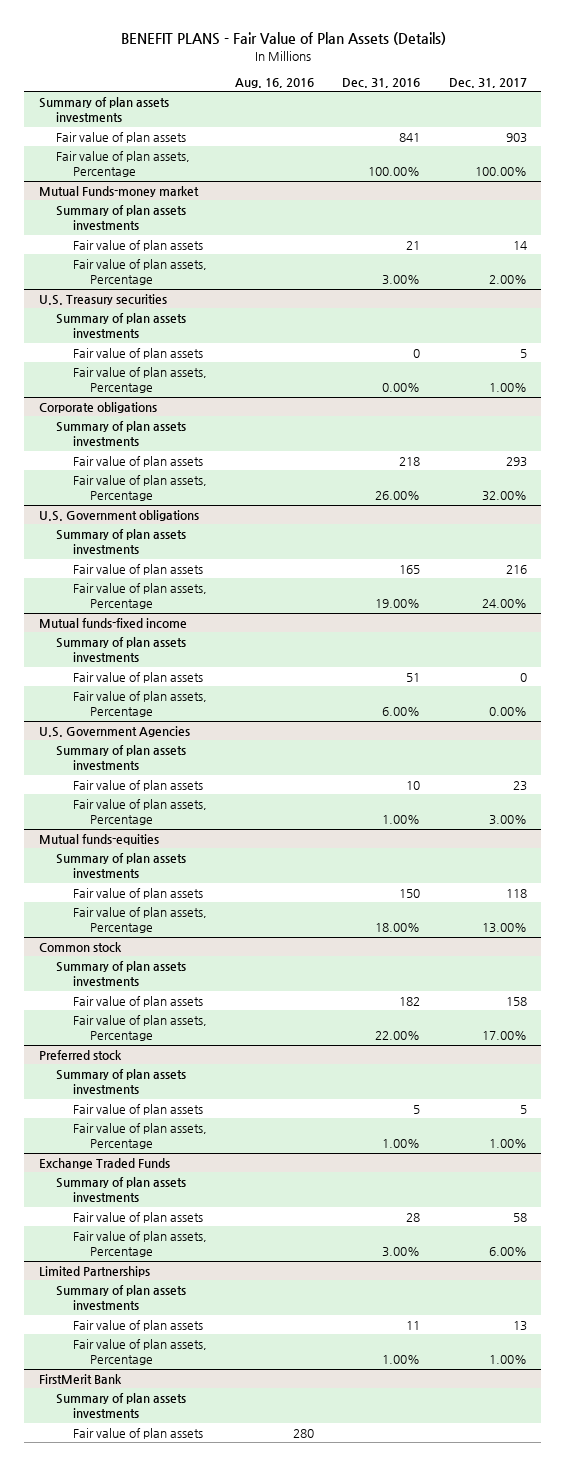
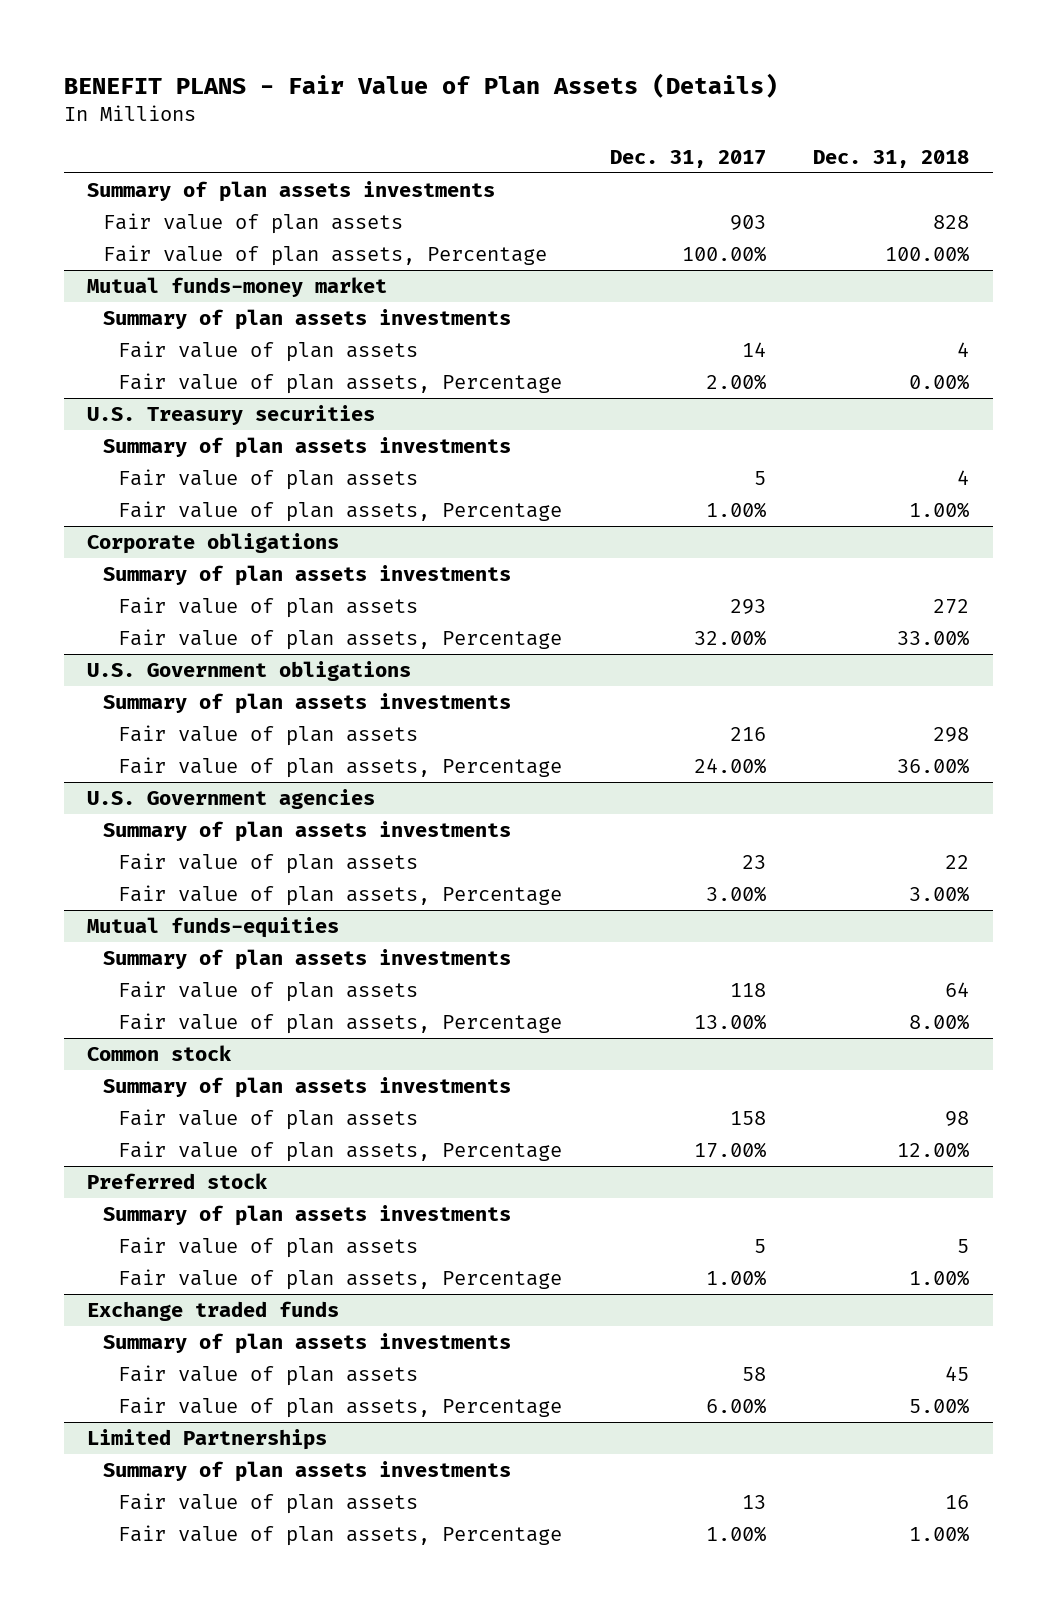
[234,77,314,88] Aug. 16, 2016 -> none
[342,77,421,88] Dec. 31, 2016 -> none
none -> [812,149,969,168] Dec. 31, 2018
[38,185,199,197] Mutual Funds-money market -> [87,276,388,297] Mutual funds-money market
[38,617,187,628] Mutual funds-fixed income -> none
[55,636,186,663] Summary of plan assets investments -> none
[72,671,203,683] Fair value of plan assets -> none
[72,690,207,718] Fair value of plan assets, Percentage -> none
[38,725,190,737] U.S. Government Agencies -> [87,788,376,809] U.S. Government agencies
[38,1157,170,1169] Exchange Traded Funds -> [87,1300,340,1321] Exchange traded funds
[38,1373,122,1384] FirstMerit Bank -> none
[55,1392,186,1419] Summary of plan assets investments -> none
[72,1427,203,1439] Fair value of plan assets -> none

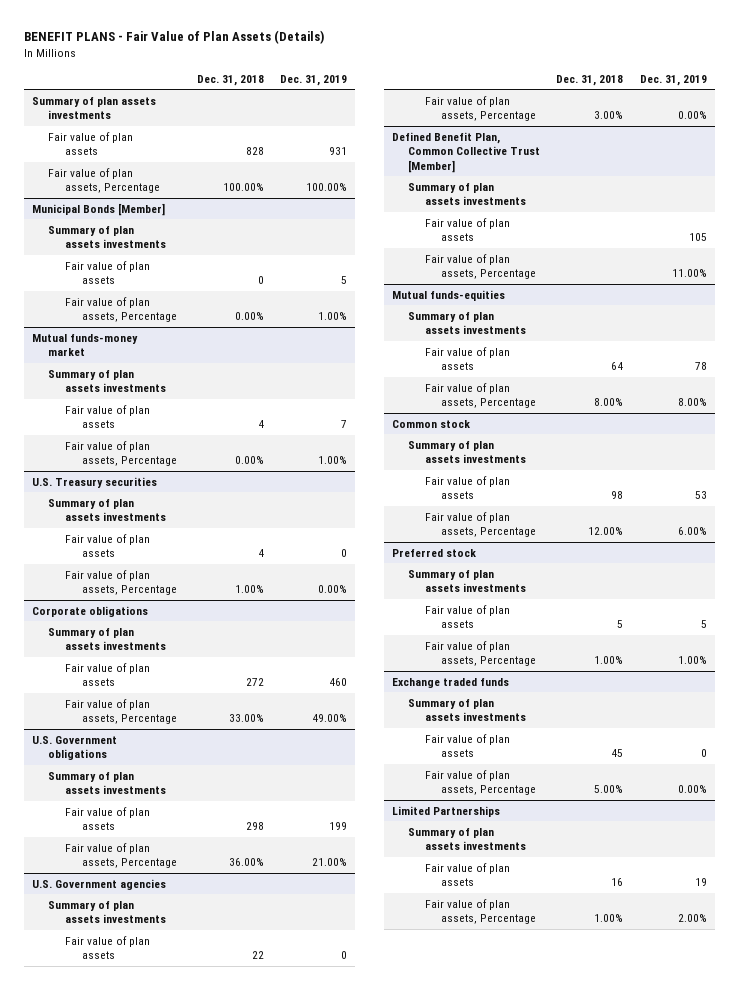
[609,149,766,168] Dec. 31, 2017 -> none
none -> [280,74,348,86] Dec. 31, 2019
none -> [31,202,165,216] Municipal Bonds [Member]
none -> [48,225,167,249] Summary of plan assets investments
none -> [65,260,151,285] Fair value of plan assets
none -> [65,296,177,323] Fair value of plan assets, Percentage
none -> [391,131,541,173] Defined Benefit Plan, Common Collective Trust [Member]
none -> [408,182,526,206] Summary of plan assets investments
none -> [424,217,510,242] Fair value of plan assets
none -> [424,253,537,280] Fair value of plan assets, Percentage

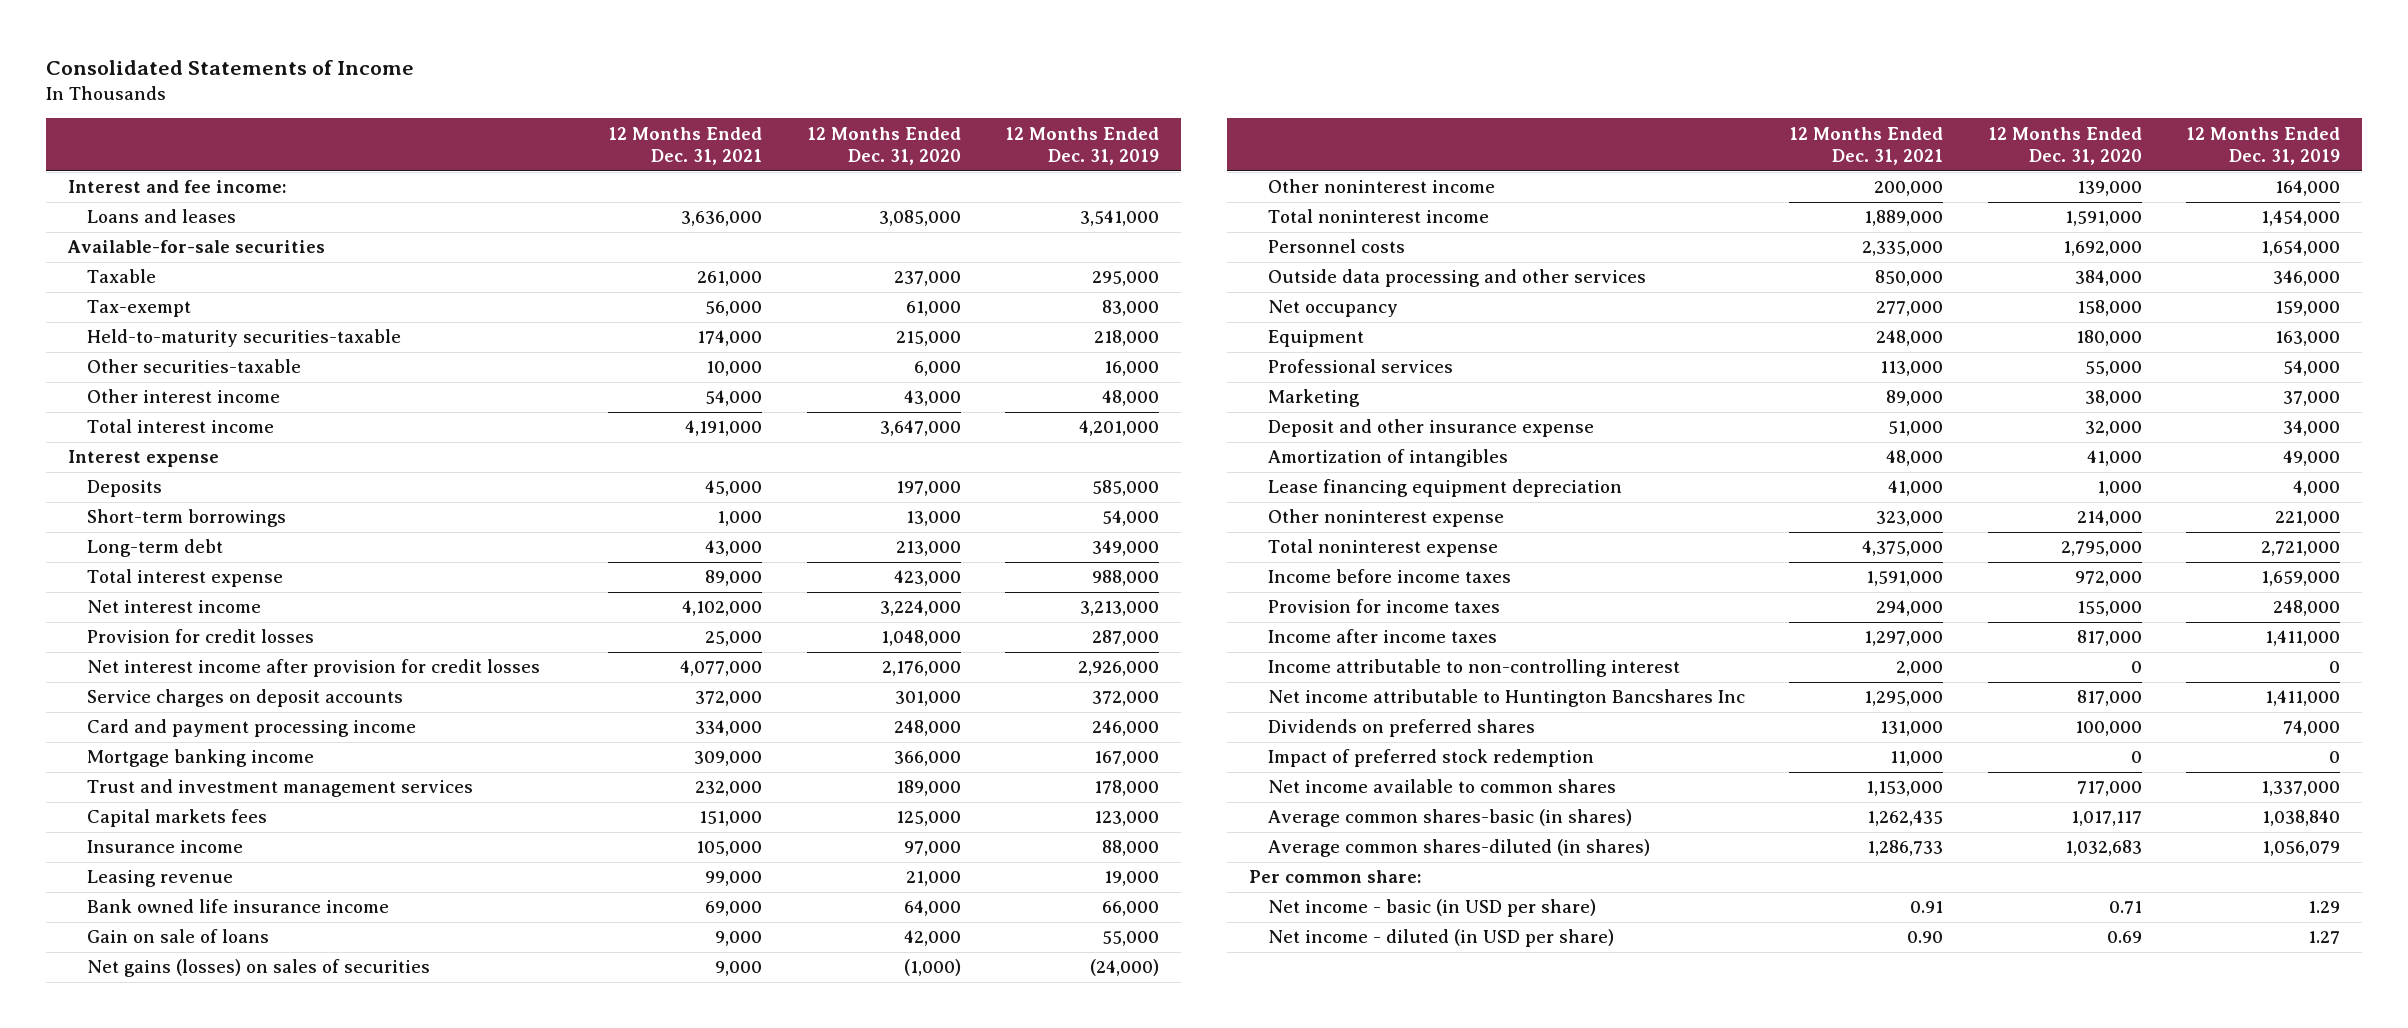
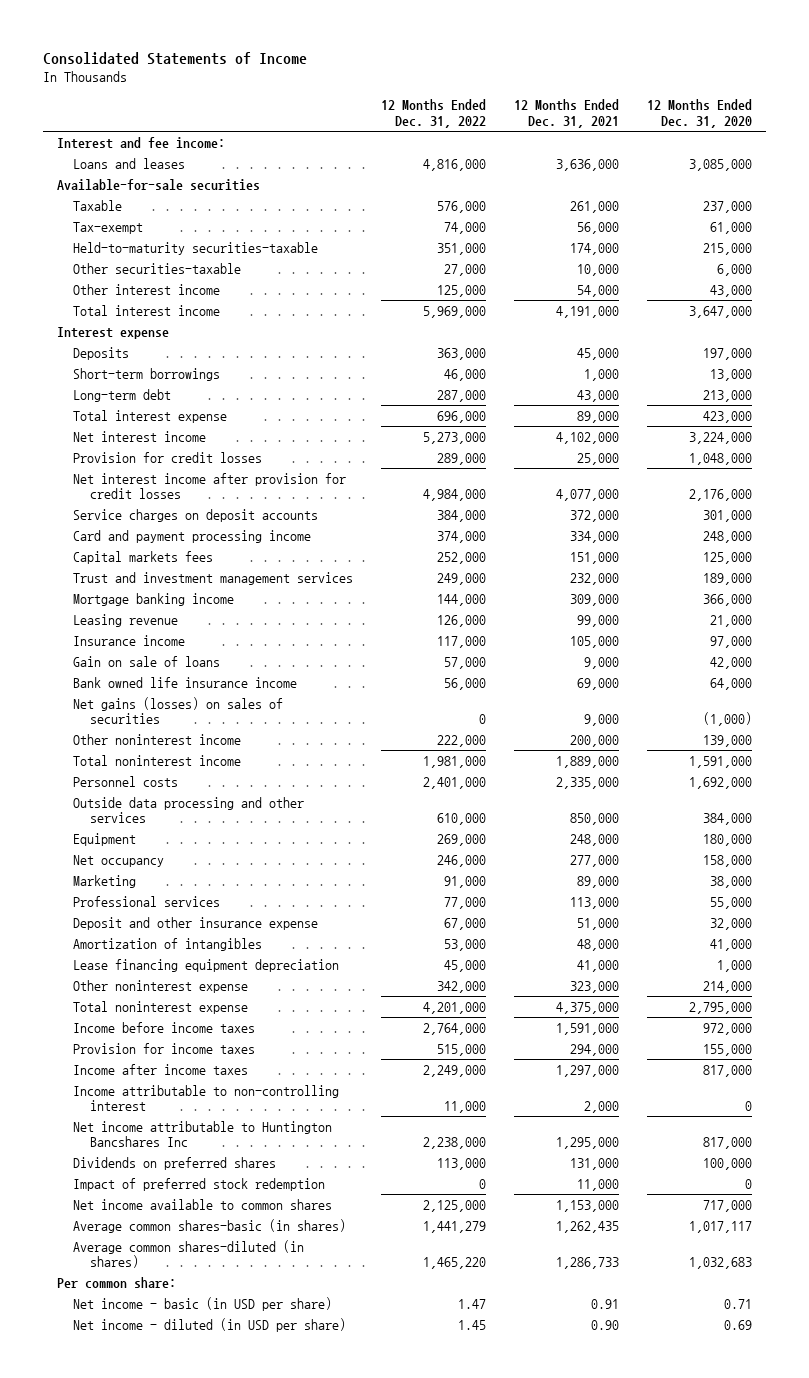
[1004,126,1159,165] 12 Months Ended Dec. 31, 2019 -> none
none -> [381,99,487,128] 12 Months Ended Dec. 31, 2022
[87,779,474,798] Trust and investment management services -> [73,571,354,585] Trust and investment management services
[87,749,315,768] Mortgage banking income -> [73,592,235,606] Mortgage banking income
[87,840,244,854] Insurance income -> [73,634,186,646] Insurance income
[87,899,390,914] Bank owned life insurance income -> [73,676,298,688] Bank owned life insurance income
[1268,300,1399,318] Net occupancy -> [73,854,165,867] Net occupancy
[1268,359,1454,374] Professional services -> [73,895,221,907] Professional services

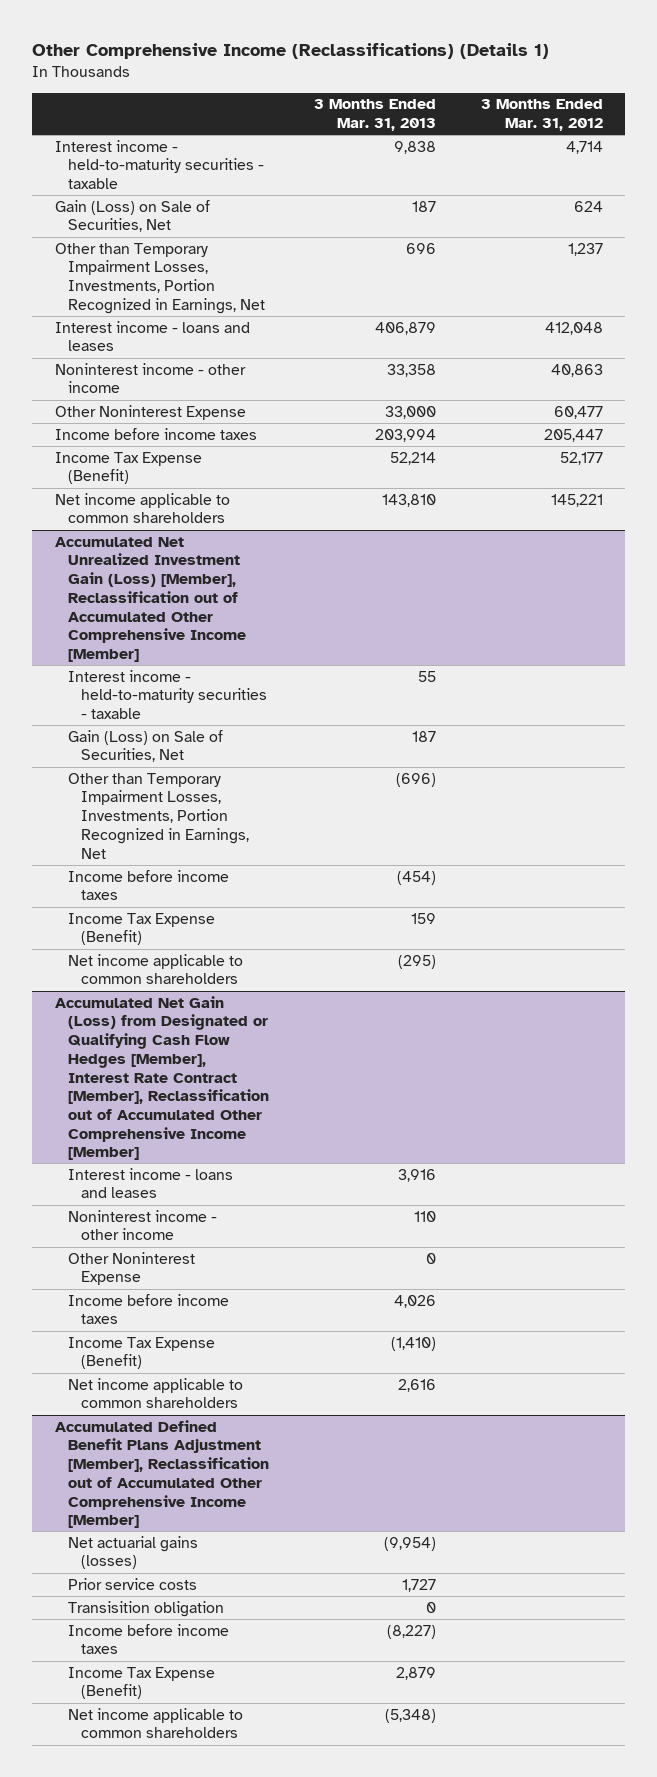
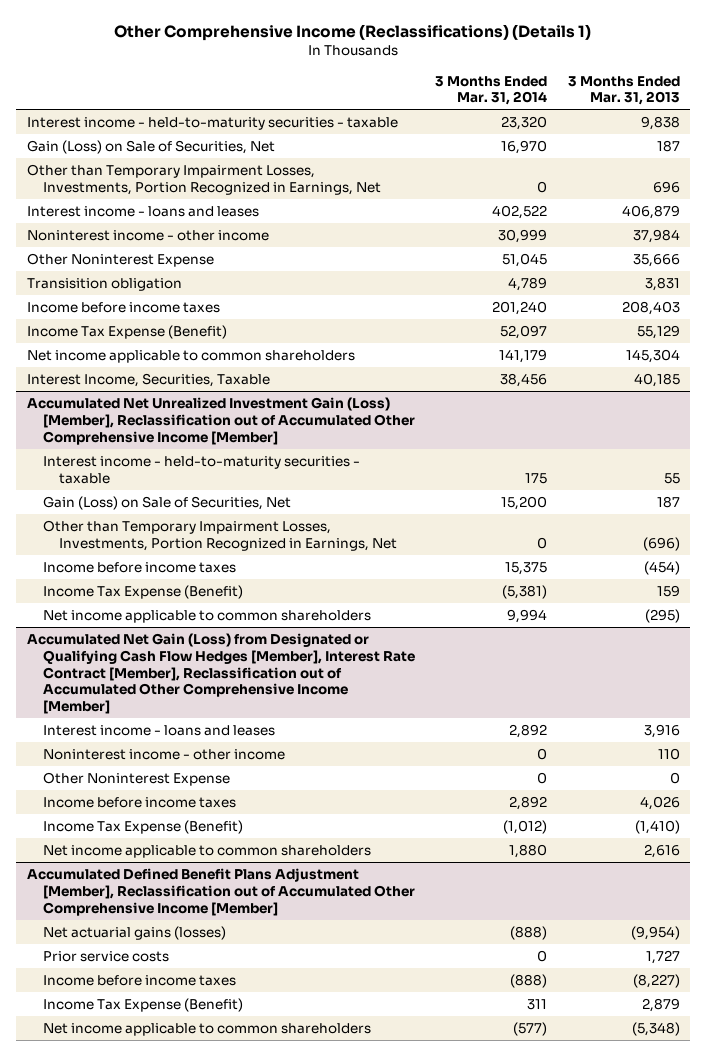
[480,99,603,132] 3 Months Ended Mar. 31, 2012 -> none
none -> [435,75,548,106] 3 Months Ended Mar. 31, 2014
[386,363,436,377] 33,358 -> [632,228,680,243] 37,984
[384,405,436,419] 33,000 -> [632,253,680,267] 35,666
none -> [26,277,182,291] Transisition obligation
[374,428,436,442] 203,994 -> [621,300,680,315] 208,403
[389,451,436,465] 52,214 -> [636,324,680,339] 55,129
[381,493,436,507] 143,810 -> [625,348,680,363] 145,304
none -> [26,372,270,387] Interest Income, Securities, Taxable
[67,1600,224,1617] Transisition obligation -> none

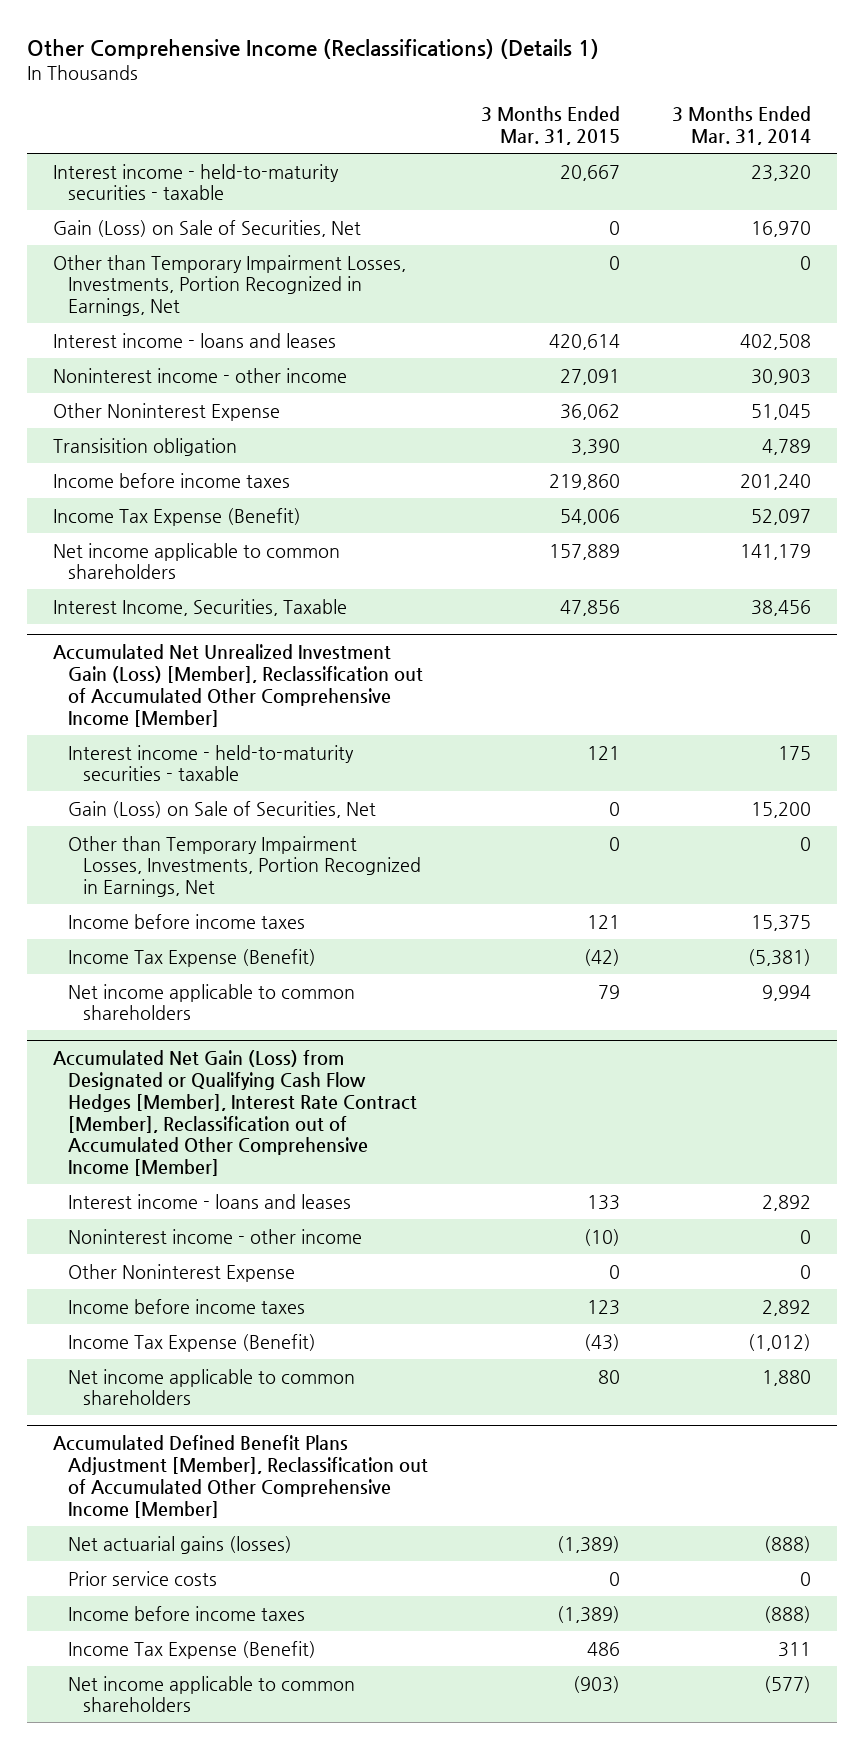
[567,75,680,106] 3 Months Ended Mar. 31, 2013 -> none
none -> [480,106,620,146] 3 Months Ended Mar. 31, 2015
[492,204,548,219] 402,522 -> [739,333,811,350] 402,508
[498,228,548,243] 30,999 -> [750,368,811,385] 30,903

